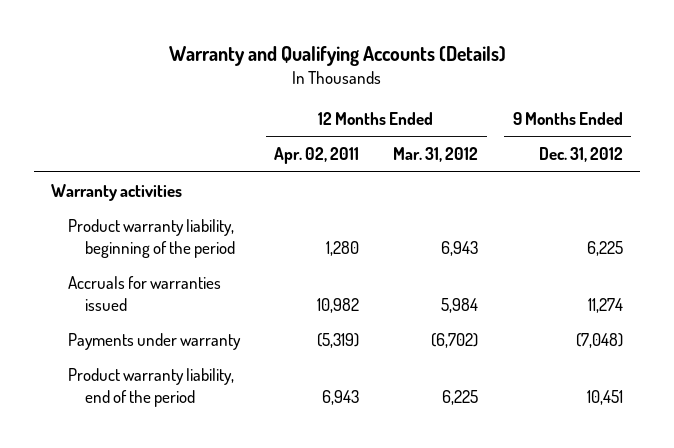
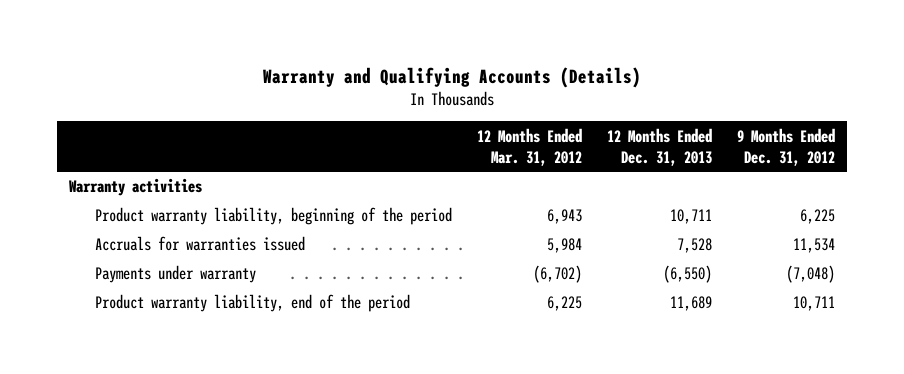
[274,147,360,165] Apr. 02, 2011 -> none
none -> [606,127,712,166] 12 Months Ended Dec. 31, 2013
[587,297,623,313] 11,274 -> [792,238,835,254] 11,534
[586,389,623,405] 10,451 -> [792,296,835,312] 10,711

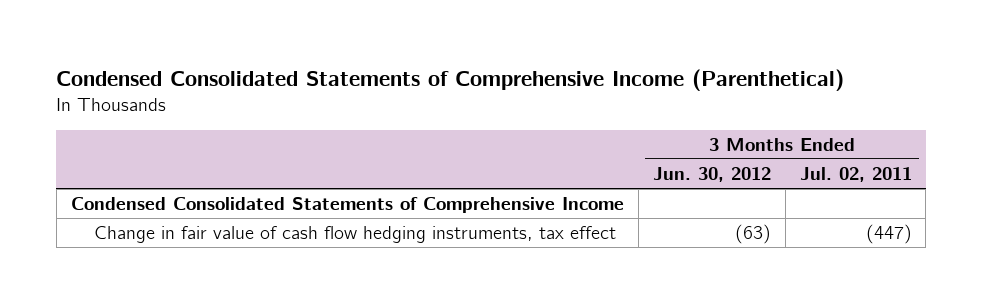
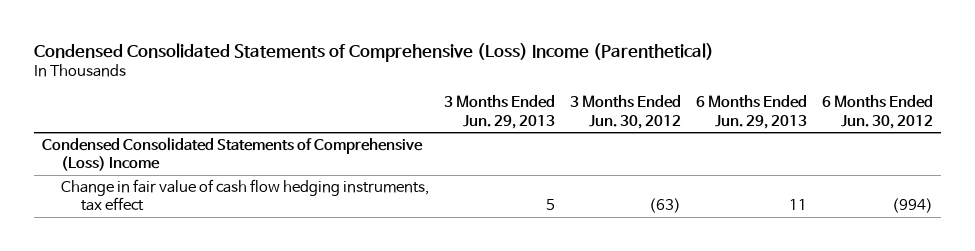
[56,68,845,91] Condensed Consolidated Statements of Comprehensive Income (Parenthetical) -> [34,42,715,62] Condensed Consolidated Statements of Comprehensive (Loss) Income (Parenthetical)
[799,167,912,183] Jul. 02, 2011 -> none
none -> [444,95,556,130] 3 Months Ended Jun. 29, 2013
none -> [696,95,808,130] 6 Months Ended Jun. 29, 2013
none -> [822,95,934,130] 6 Months Ended Jun. 30, 2012
[70,197,624,214] Condensed Consolidated Statements of Comprehensive Income -> [41,136,423,172] Condensed Consolidated Statements of Comprehensive (Loss) Income

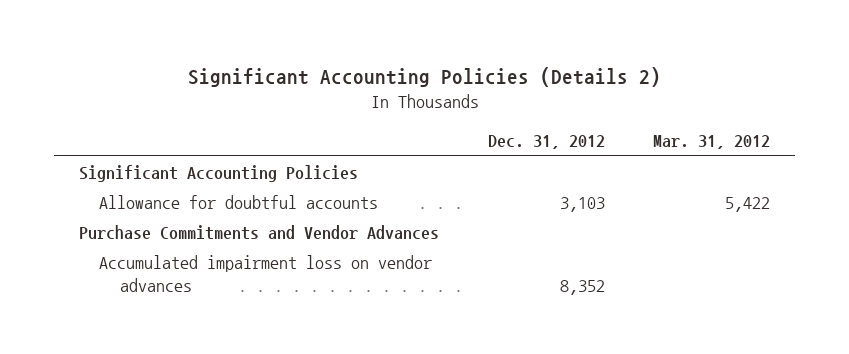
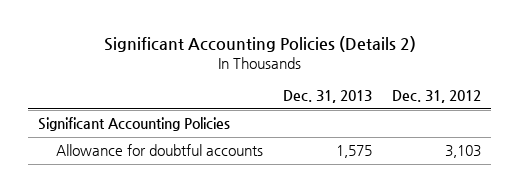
[653,135,771,150] Mar. 31, 2012 -> none
none -> [283,89,373,103] Dec. 31, 2013
[78,224,439,240] Purchase Commitments and Vendor Advances -> none
[99,254,433,293] Accumulated impairment loss on vendor advances -> none

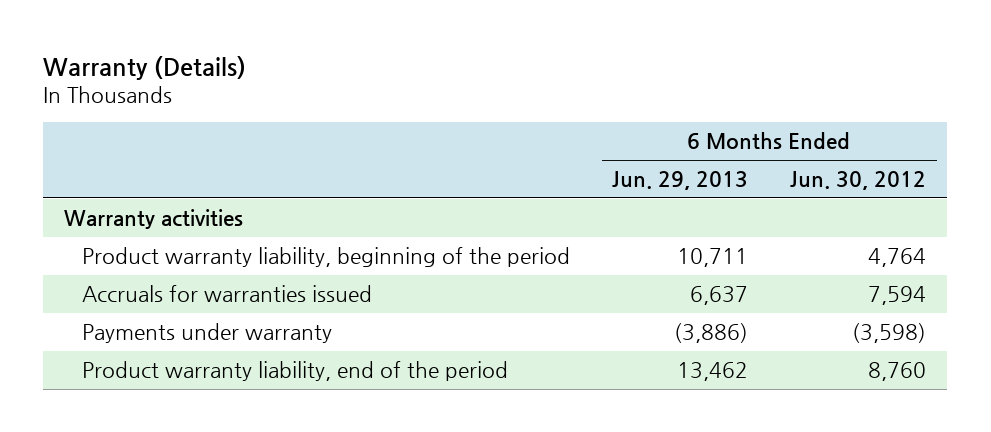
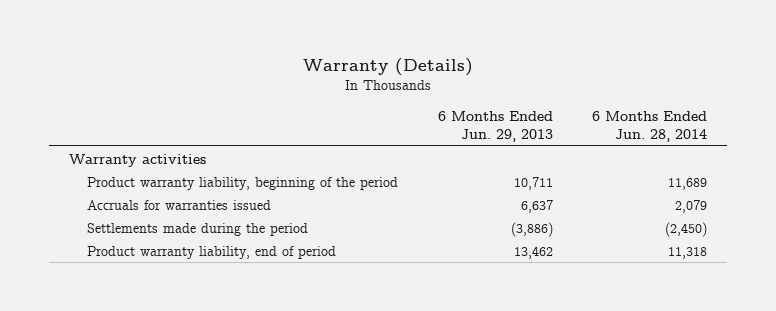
[790,170,927,190] Jun. 30, 2012 -> none
none -> [592,111,708,143] 6 Months Ended Jun. 28, 2014
[81,322,332,343] Payments under warranty -> [86,222,308,236] Settlements made during the period
[81,360,508,381] Product warranty liability, end of the period -> [86,245,336,259] Product warranty liability, end of period

